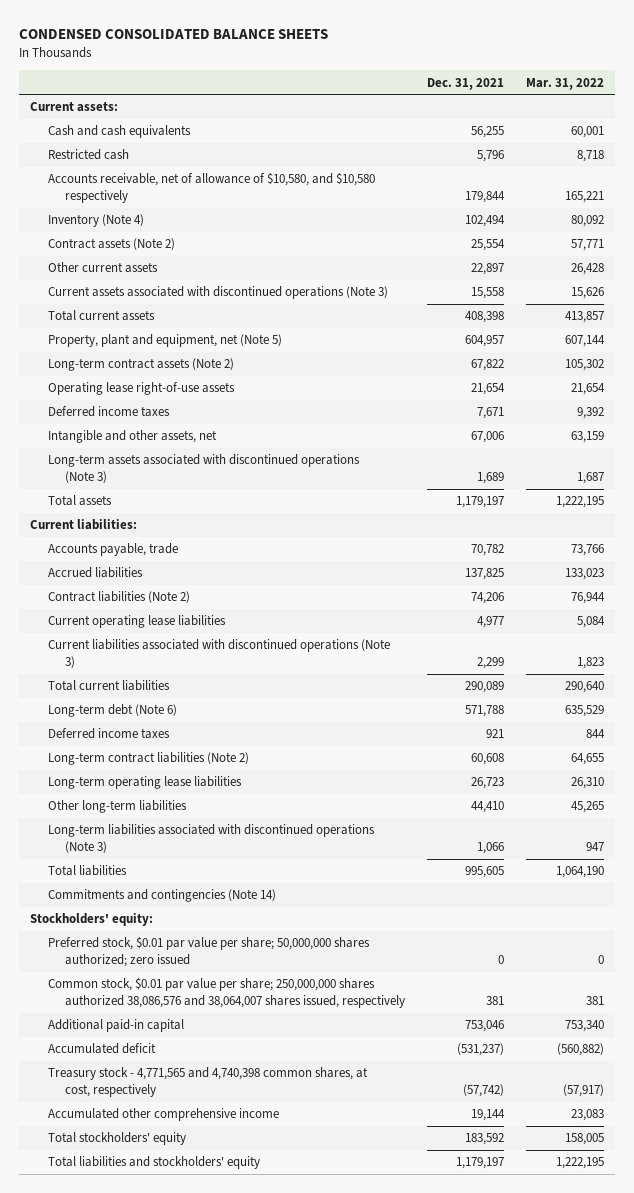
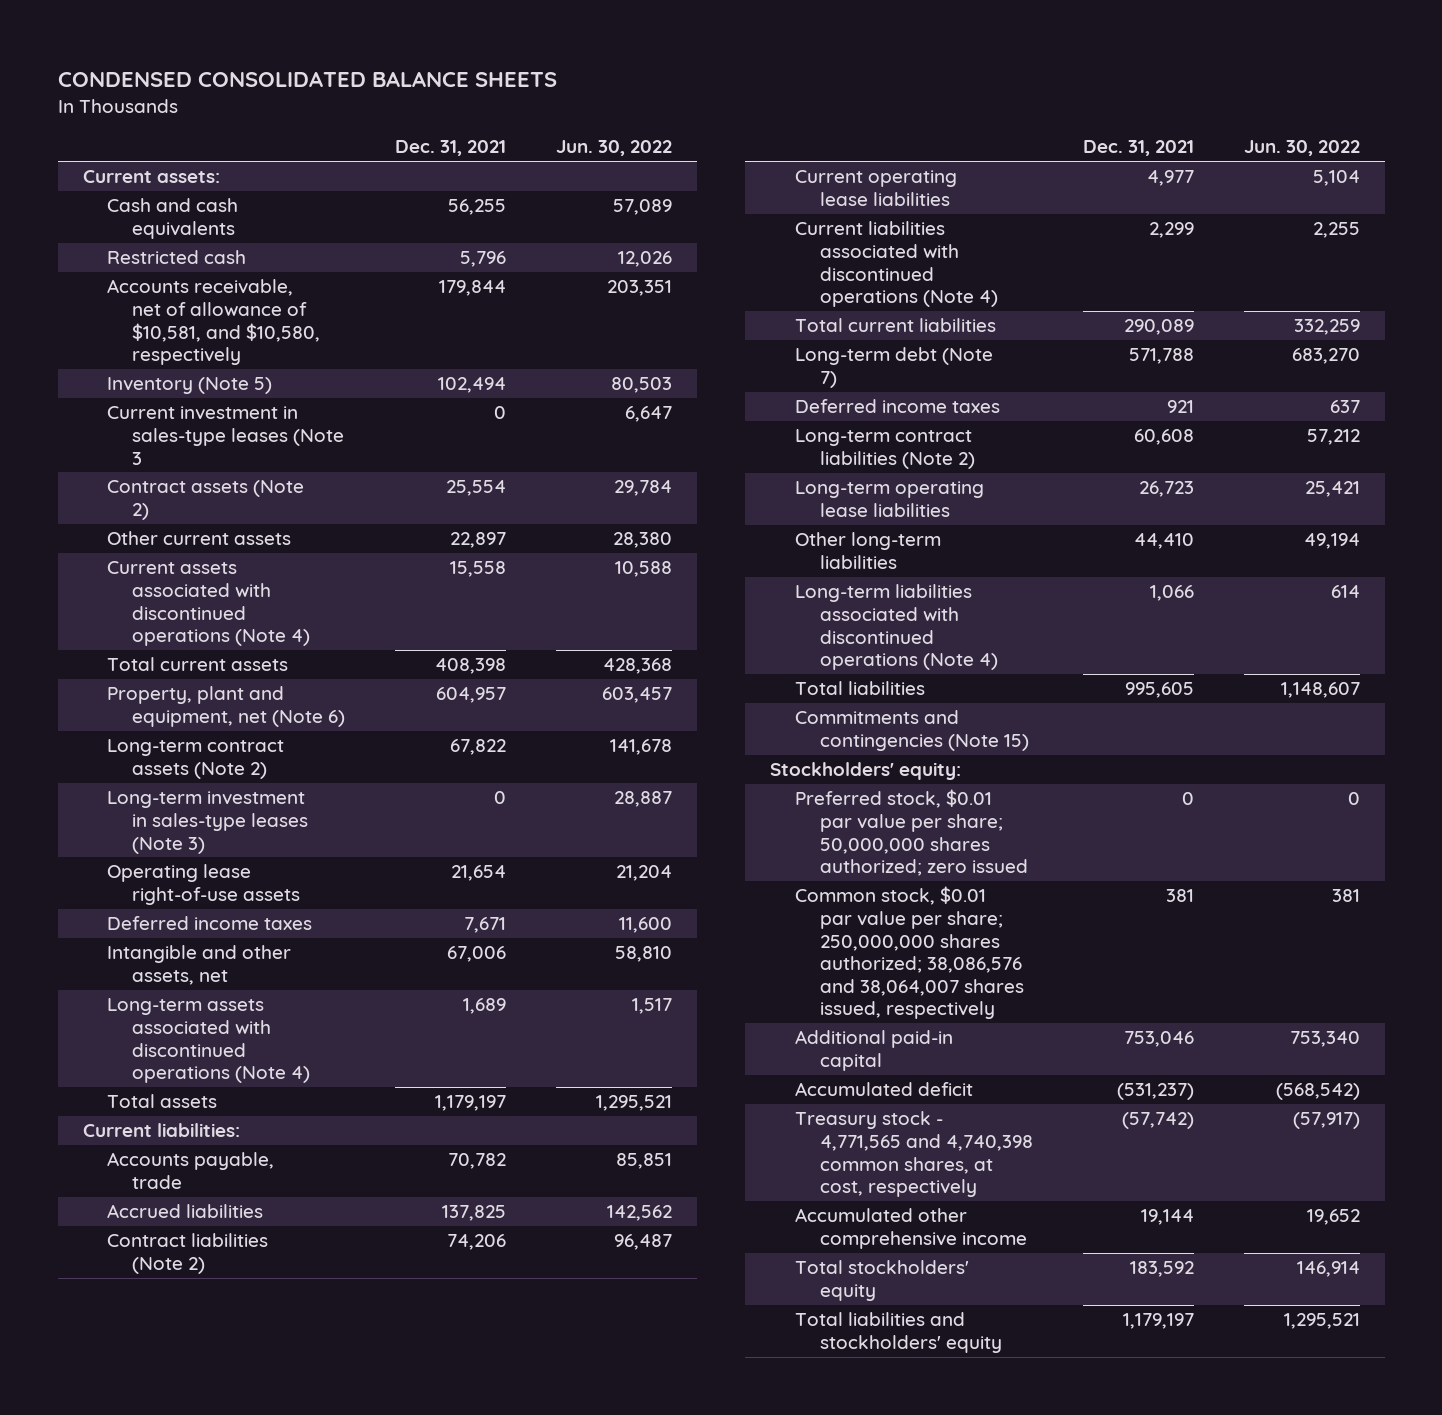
[526,77,605,90] Mar. 31, 2022 -> none
none -> [556,140,673,157] Jun. 30, 2022
[47,172,375,203] Accounts receivable, net of allowance of $10,580, and $10,580 respectively -> [107,279,321,366] Accounts receivable, net of allowance of $10,581, and $10,580, respectively
[47,214,144,228] Inventory (Note 4) -> [107,377,273,395] Inventory (Note 5)
none -> [107,406,345,465] Current investment in sales-type leases (Note 3
[47,286,388,300] Current assets associated with discontinued operations (Note 3) -> [107,561,311,647] Current assets associated with discontinued operations (Note 4)
[47,334,282,348] Property, plant and equipment, net (Note 5) -> [107,686,346,727] Property, plant and equipment, net (Note 6)
none -> [107,791,309,854] Long-term investment in sales-type leases (Note 3)
[47,454,360,483] Long-term assets associated with discontinued operations (Note 3) -> [107,998,311,1084] Long-term assets associated with discontinued operations (Note 4)
[47,639,390,668] Current liabilities associated with discontinued operations (Note 3) -> [794,221,998,308] Current liabilities associated with discontinued operations (Note 4)
[47,704,177,718] Long-term debt (Note 6) -> [794,347,993,388] Long-term debt (Note 7)
[47,824,375,853] Long-term liabilities associated with discontinued operations (Note 3) -> [794,584,998,671] Long-term liabilities associated with discontinued operations (Note 4)
[47,889,276,903] Commitments and contingencies (Note 14) -> [794,710,1029,751] Commitments and contingencies (Note 15)
[47,977,405,1008] Common stock, $0.01 par value per share; 250,000,000 shares authorized 38,086,576 and 38,064,007 shares issued, respectively -> [794,886,1024,1020] Common stock, $0.01 par value per share; 250,000,000 shares authorized; 38,086,576 and 38,064,007 shares issued, respectively

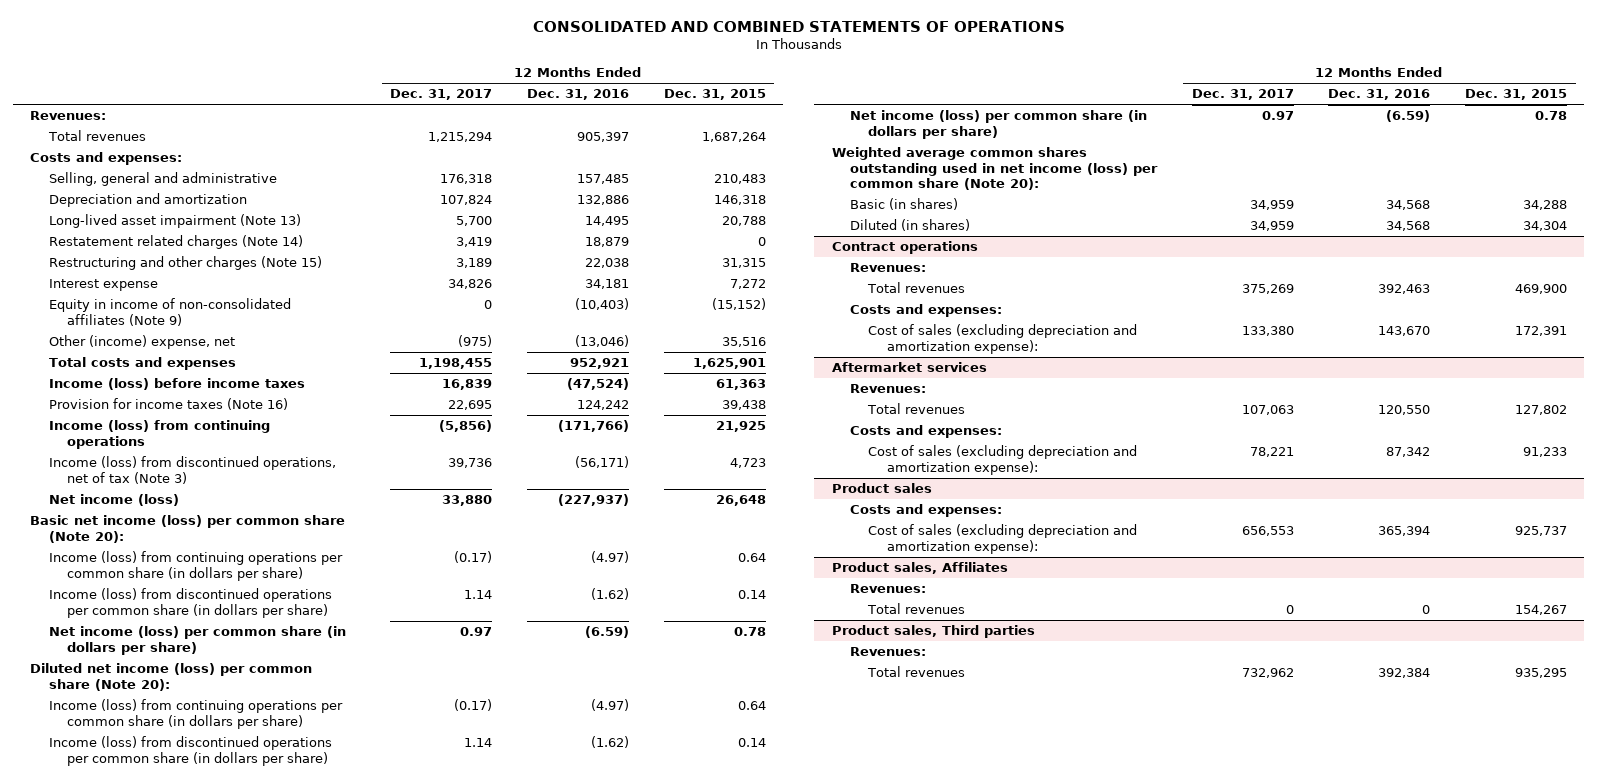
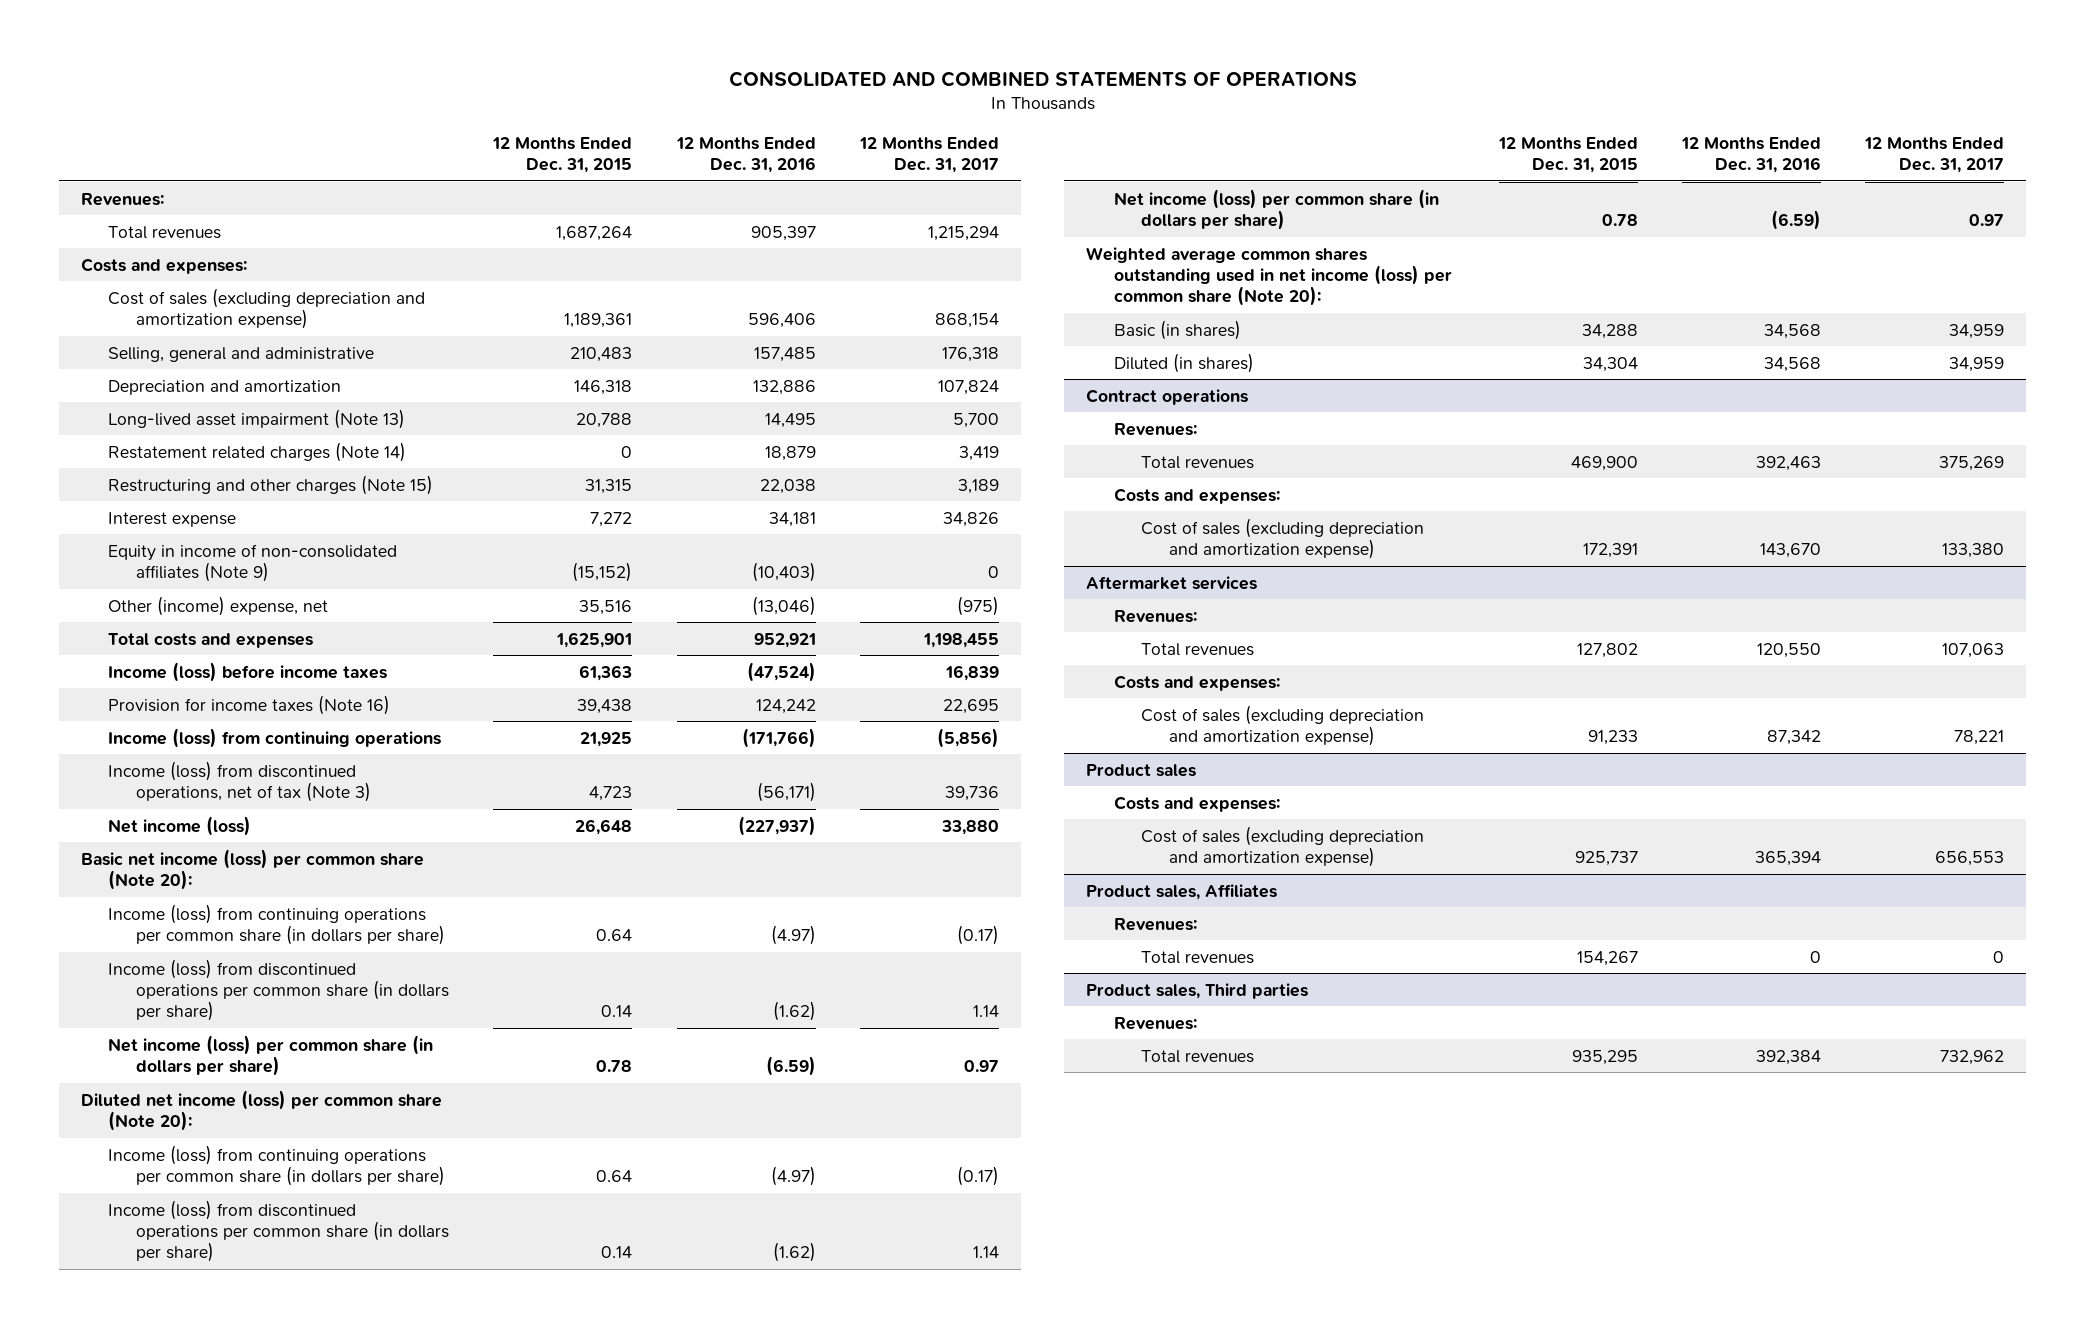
none -> [108,287,426,329] Cost of sales (excluding depreciation and amortization expense)
[868,324,1138,354] Cost of sales (excluding depreciation and amortization expense): -> [1141,517,1425,559] Cost of sales (excluding depreciation and amortization expense)
[868,445,1138,475] Cost of sales (excluding depreciation and amortization expense): -> [1141,704,1425,746] Cost of sales (excluding depreciation and amortization expense)
[868,524,1138,554] Cost of sales (excluding depreciation and amortization expense): -> [1141,825,1425,867] Cost of sales (excluding depreciation and amortization expense)

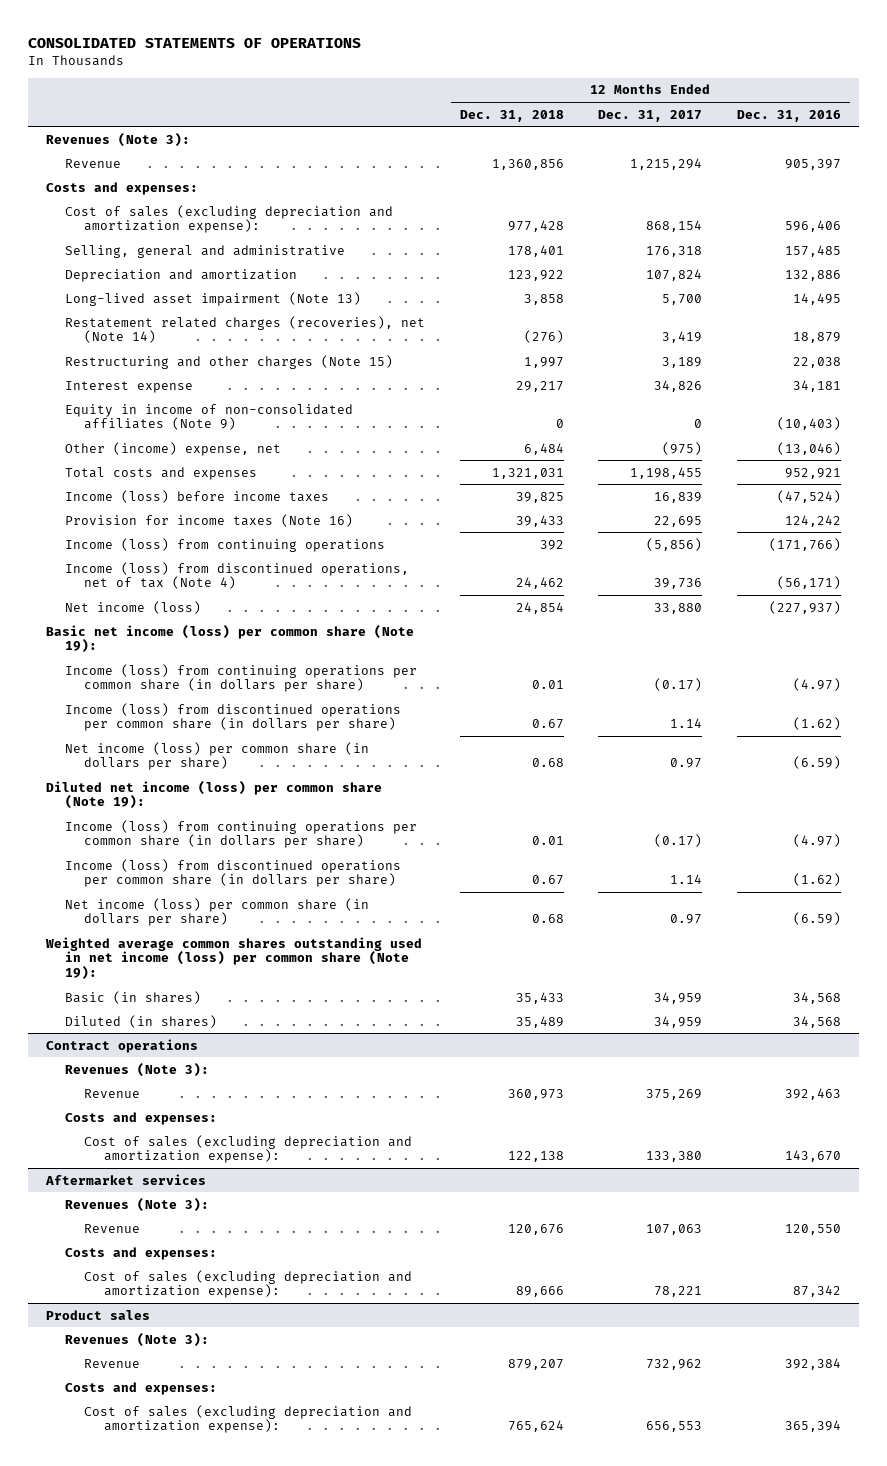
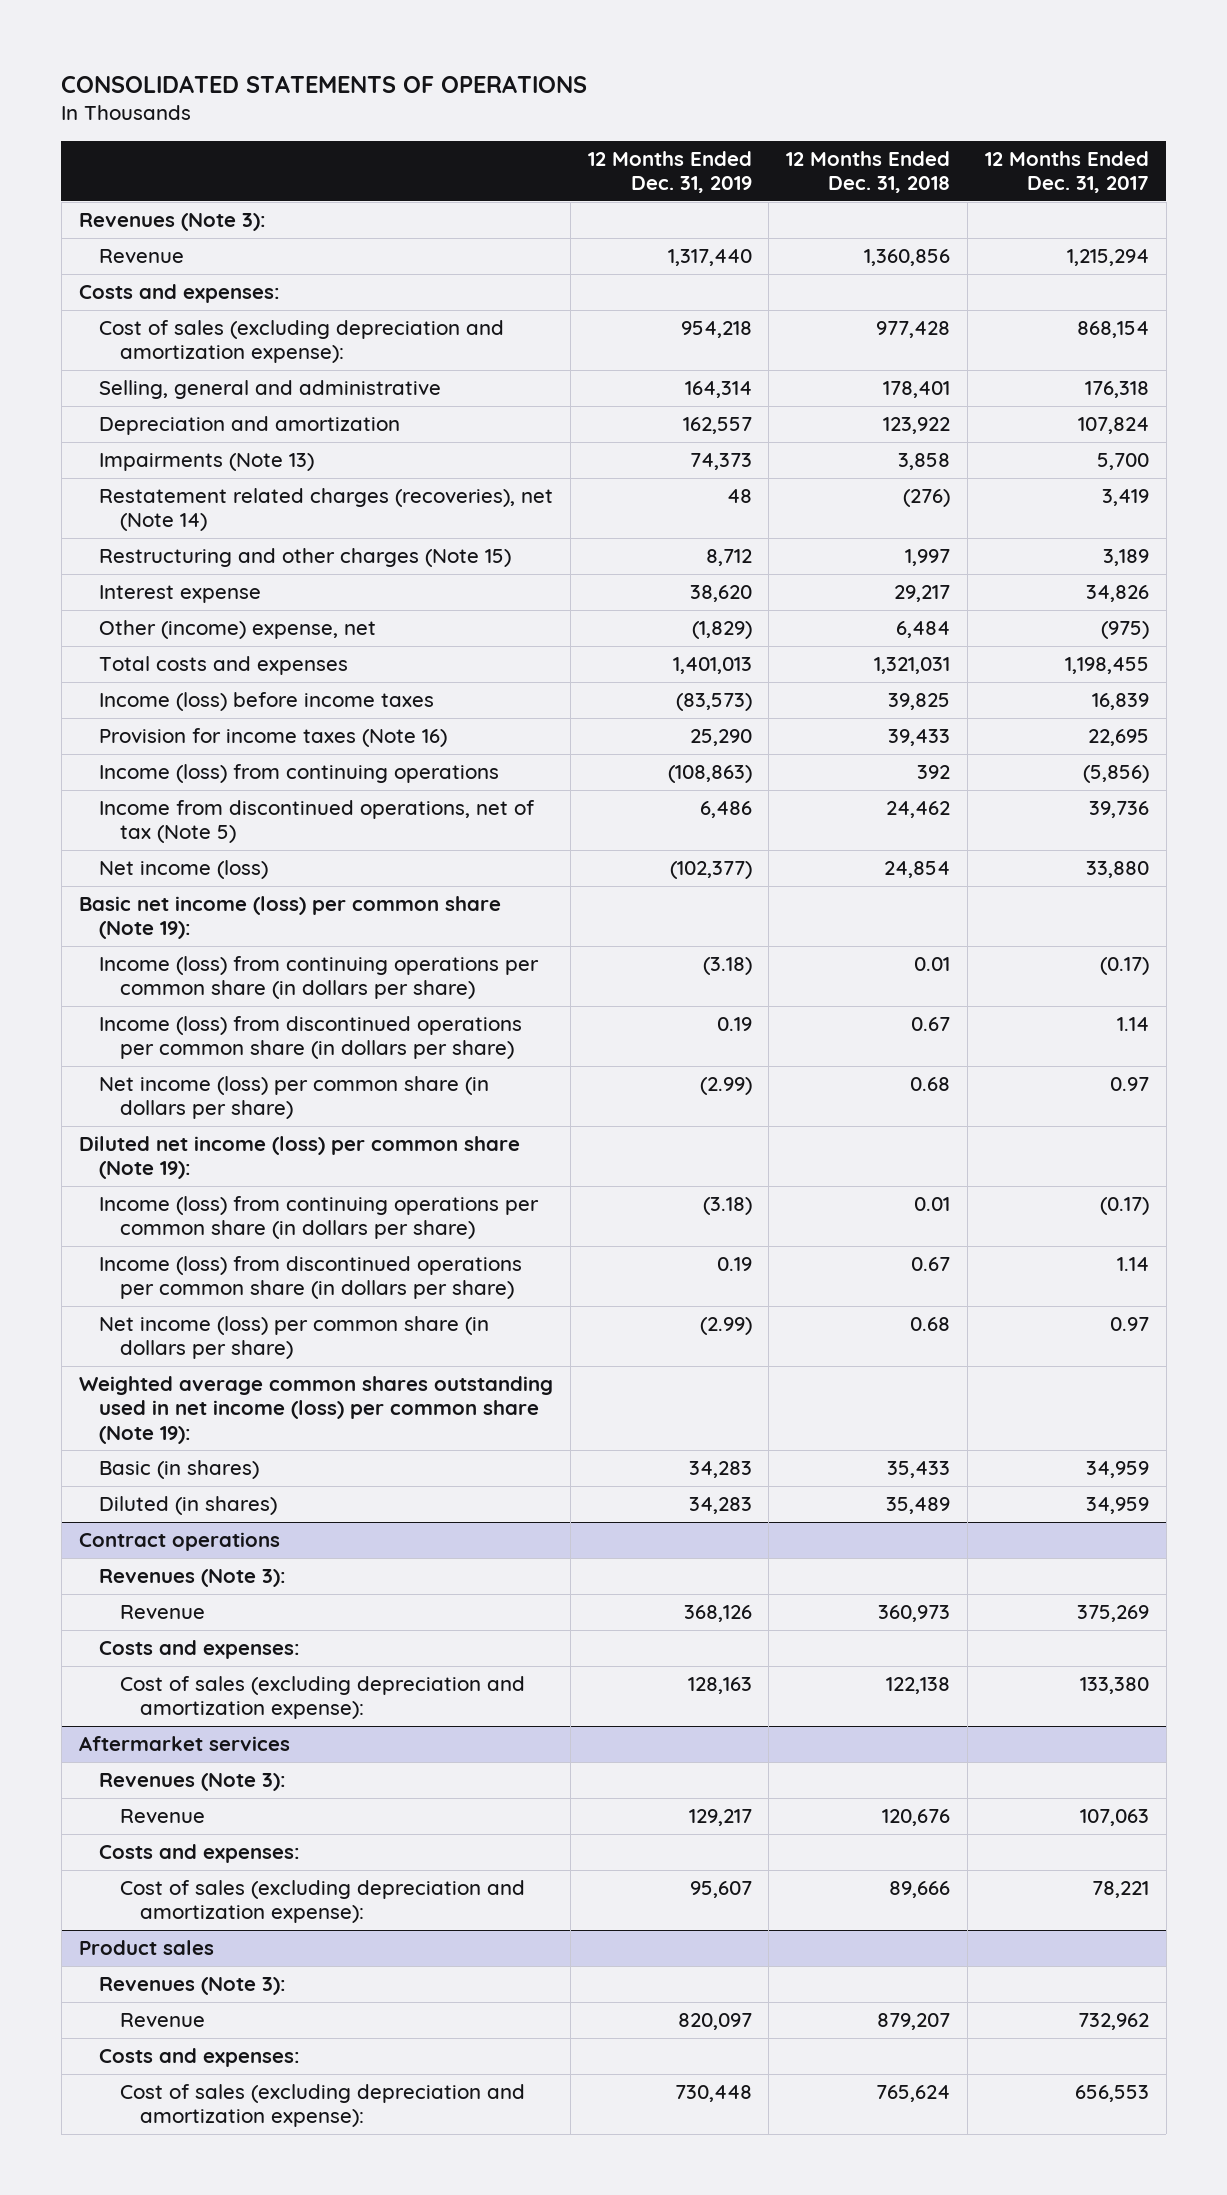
[737,109,842,122] Dec. 31, 2016 -> none
none -> [587,150,752,194] 12 Months Ended Dec. 31, 2019
[65,291,362,306] Long-lived asset impairment (Note 13) -> [99,453,315,472] Impairments (Note 13)
[65,403,354,431] Equity in income of non-consolidated affiliates (Note 9) -> none
[65,561,410,590] Income (loss) from discontinued operations, net of tax (Note 4) -> [99,800,536,844] Income from discontinued operations, net of tax (Note 5)

